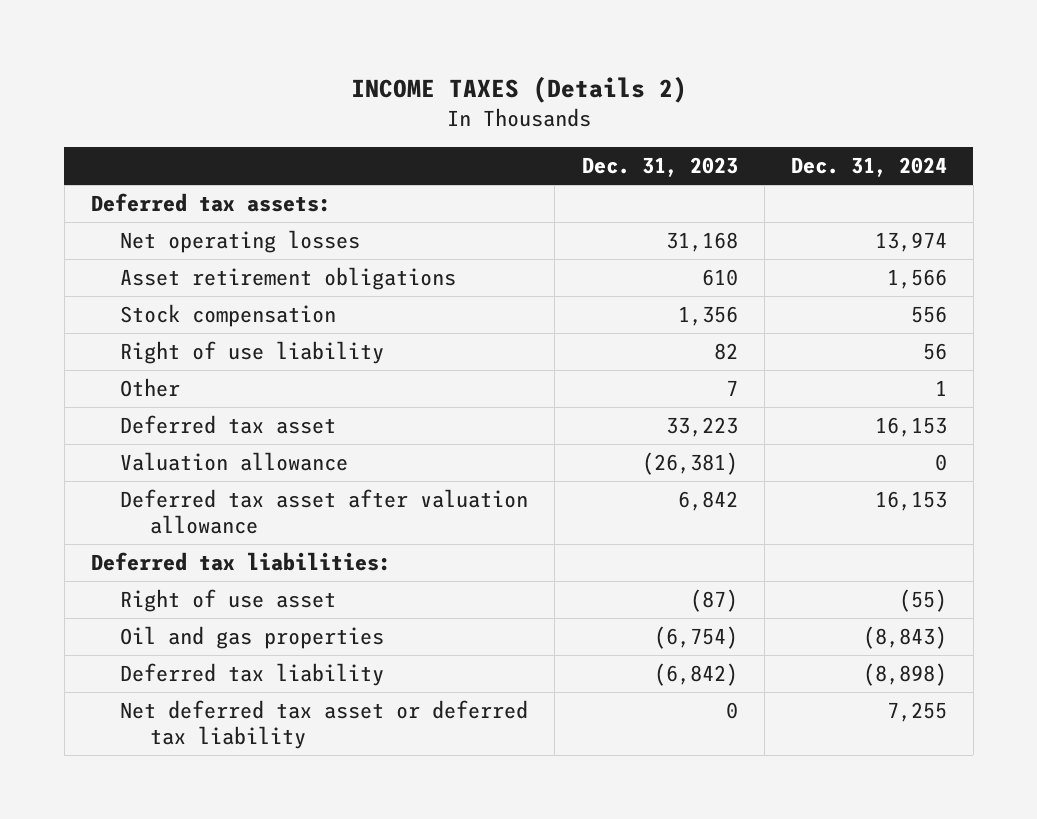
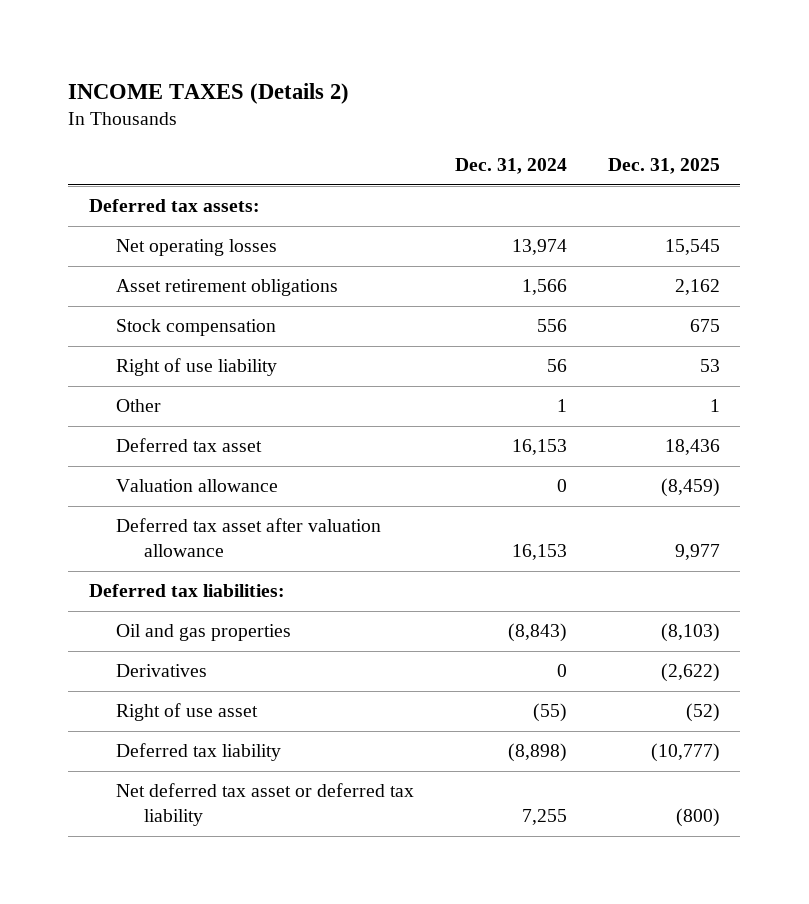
[581,157,738,178] Dec. 31, 2023 -> none
none -> [607,158,720,175] Dec. 31, 2025
none -> [116,664,208,678] Derivatives
[120,588,337,612] Right of use asset -> [116,703,259,722] Right of use asset

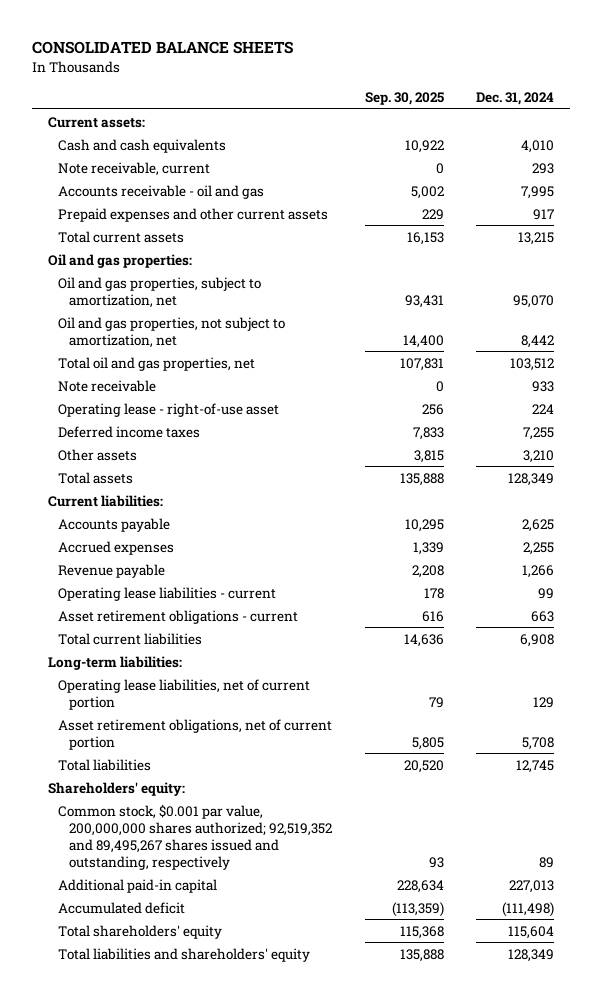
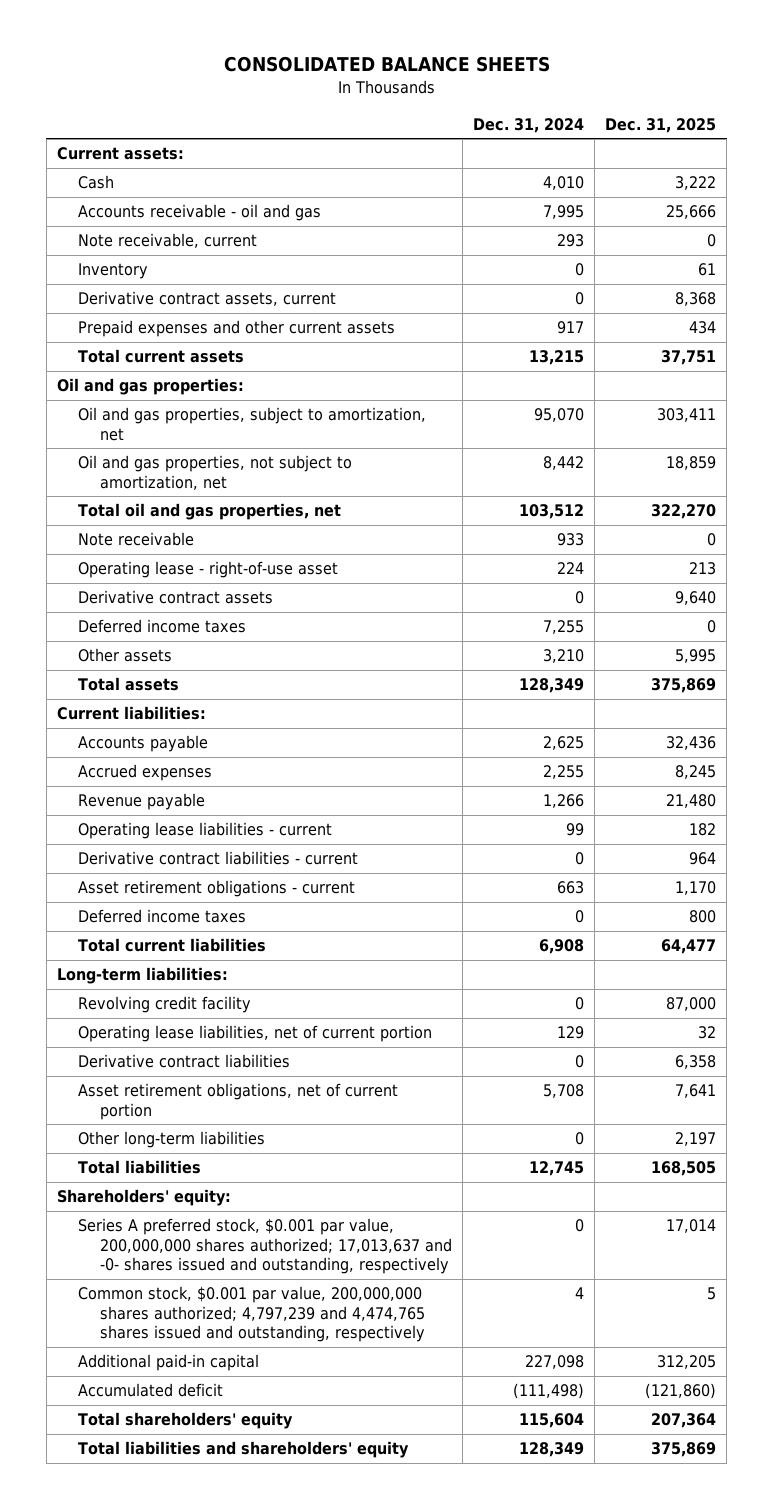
[364,92,444,106] Sep. 30, 2025 -> none
none -> [605,117,717,133] Dec. 31, 2025
[58,138,227,153] Cash and cash equivalents -> [78,175,115,190] Cash
[58,161,211,176] Note receivable, current -> [78,233,258,249] Note receivable, current
none -> [78,263,149,280] Inventory
none -> [78,291,337,307] Derivative contract assets, current
none -> [78,590,274,605] Derivative contract assets
none -> [78,851,359,866] Derivative contract liabilities - current
none -> [78,909,247,924] Deferred income taxes
none -> [78,996,252,1014] Revolving credit facility
none -> [78,1054,291,1069] Derivative contract liabilities
none -> [78,1131,266,1149] Other long-term liabilities
none -> [78,1218,452,1275] Series A preferred stock, $0.001 par value, 200,000,000 shares authorized; 17,013,637 and -0- shares issued and outstanding, respectively
[58,803,332,870] Common stock, $0.001 par value, 200,000,000 shares authorized; 92,519,352 and 89,495,267 shares issued and outstanding, respectively -> [78,1286,425,1343] Common stock, $0.001 par value, 200,000,000 shares authorized; 4,797,239 and 4,474,765 shares issued and outstanding, respectively
[538,856,554,868] 89 -> [574,1287,584,1300] 4
[508,879,554,893] 227,013 -> [524,1355,584,1370] 227,098

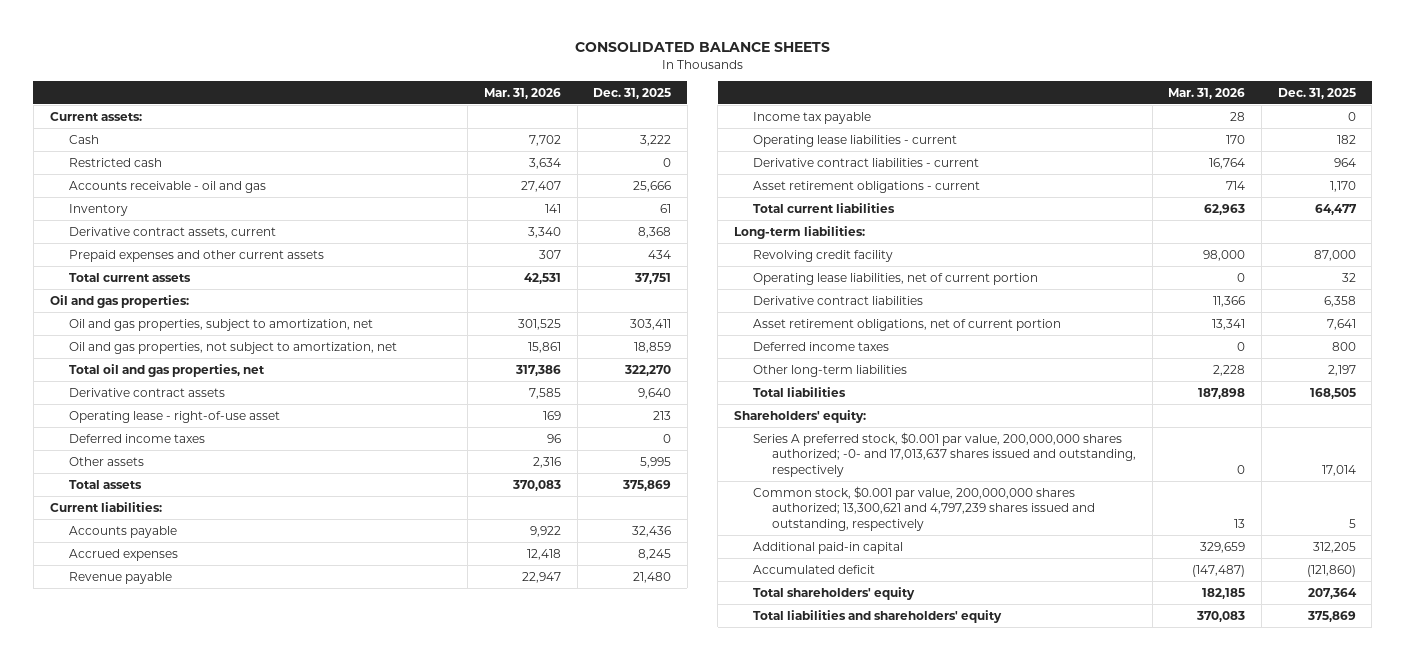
[472,117,584,133] Dec. 31, 2024 -> none
none -> [483,87,561,99] Mar. 31, 2026
none -> [68,157,162,167] Restricted cash
[78,233,258,249] Note receivable, current -> none
[78,532,195,547] Note receivable -> none
[78,561,339,579] Operating lease - right-of-use asset -> [68,410,280,423] Operating lease - right-of-use asset
none -> [753,111,872,124] Income tax payable
[78,909,247,924] Deferred income taxes -> [753,341,890,351] Deferred income taxes
[78,1218,452,1275] Series A preferred stock, $0.001 par value, 200,000,000 shares authorized; 17,013,637 and -0- shares issued and outstanding, respectively -> [753,431,1136,477] Series A preferred stock, $0.001 par value, 200,000,000 shares authorized; -0- and 17,013,637 shares issued and outstanding, respectively
[78,1286,425,1343] Common stock, $0.001 par value, 200,000,000 shares authorized; 4,797,239 and 4,474,765 shares issued and outstanding, respectively -> [753,485,1095,531] Common stock, $0.001 par value, 200,000,000 shares authorized; 13,300,621 and 4,797,239 shares issued and outstanding, respectively

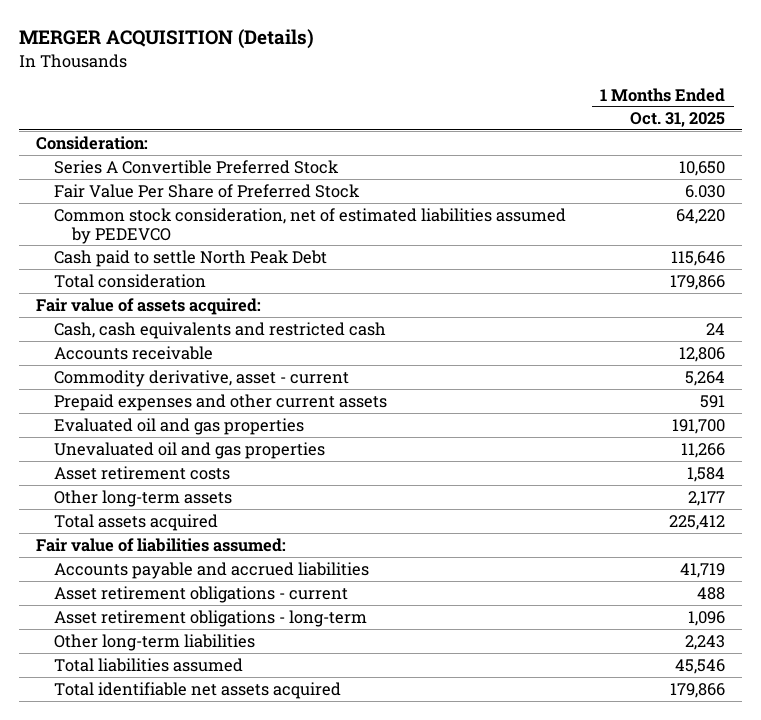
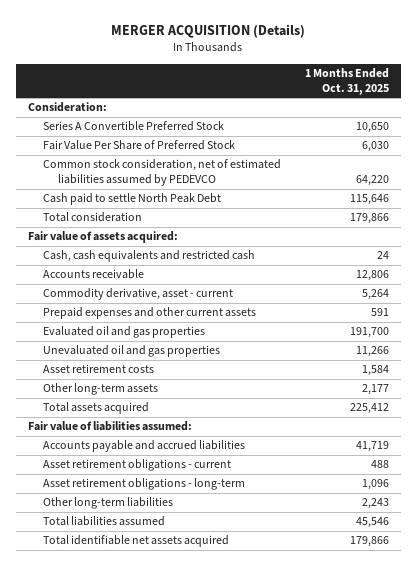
[685,184,726,198] 6.030 -> [362,141,390,153] 6,030

